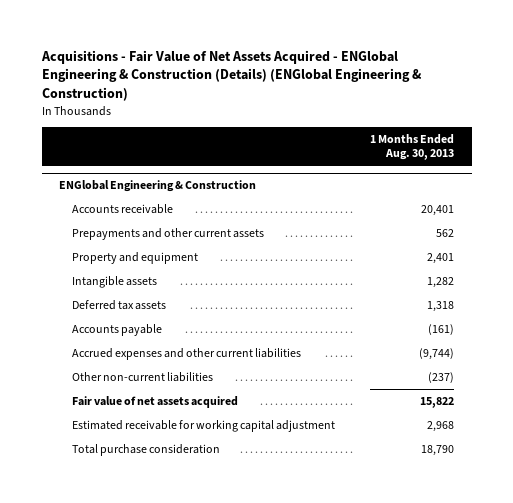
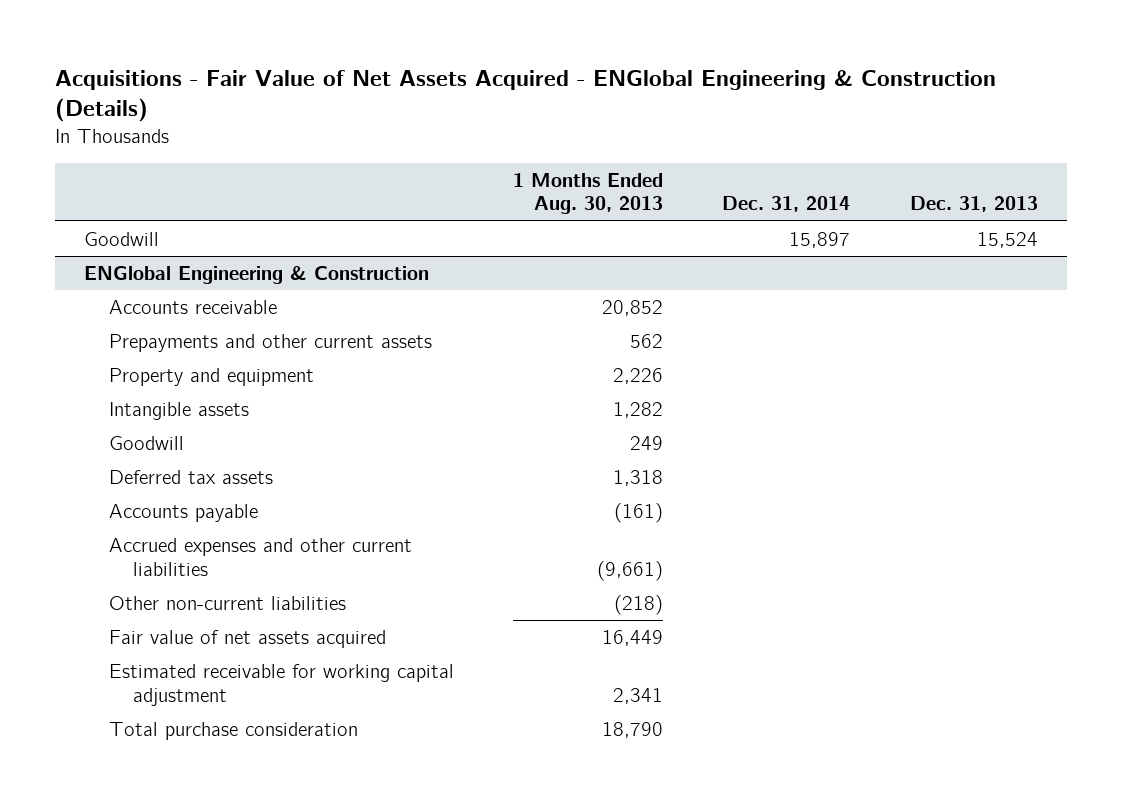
[40,49,422,102] Acquisitions - Fair Value of Net Assets Acquired - ENGlobal Engineering & Construction (Details) (ENGlobal Engineering & Construction) -> [54,69,996,123] Acquisitions - Fair Value of Net Assets Acquired - ENGlobal Engineering & Construction (Details)
none -> [722,196,851,213] Dec. 31, 2014
none -> [909,196,1038,213] Dec. 31, 2013
none -> [84,231,160,246] Goodwill
[421,204,455,216] 20,401 -> [602,299,664,316] 20,852
[427,252,455,264] 2,401 -> [613,367,664,384] 2,226
none -> [108,435,184,450] Goodwill
[419,347,455,360] (9,744) -> [597,560,664,581] (9,661)
[428,371,455,383] (237) -> [614,594,664,615] (218)
[420,396,455,408] 15,822 -> [602,629,664,646] 16,449
[427,420,455,432] 2,968 -> [613,687,664,704] 2,341

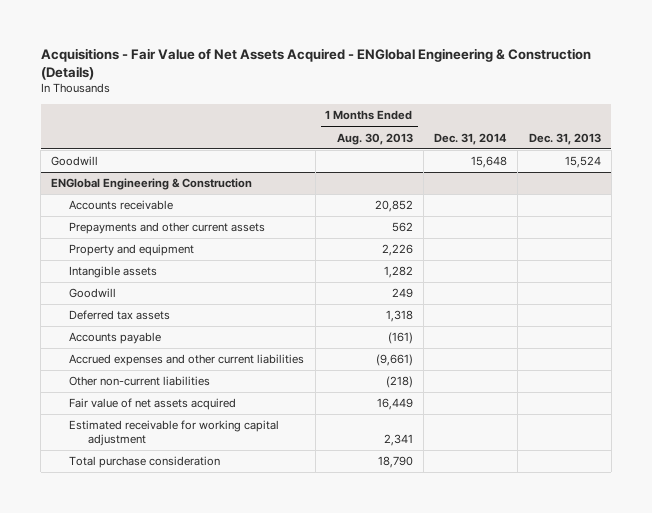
[789,231,851,248] 15,897 -> [471,156,508,169] 15,648

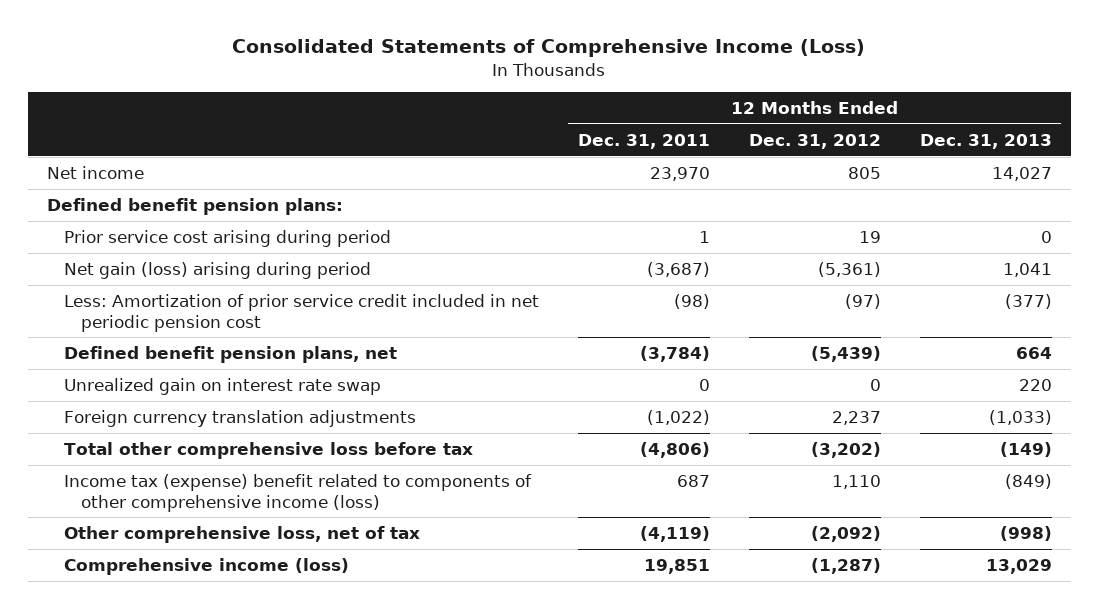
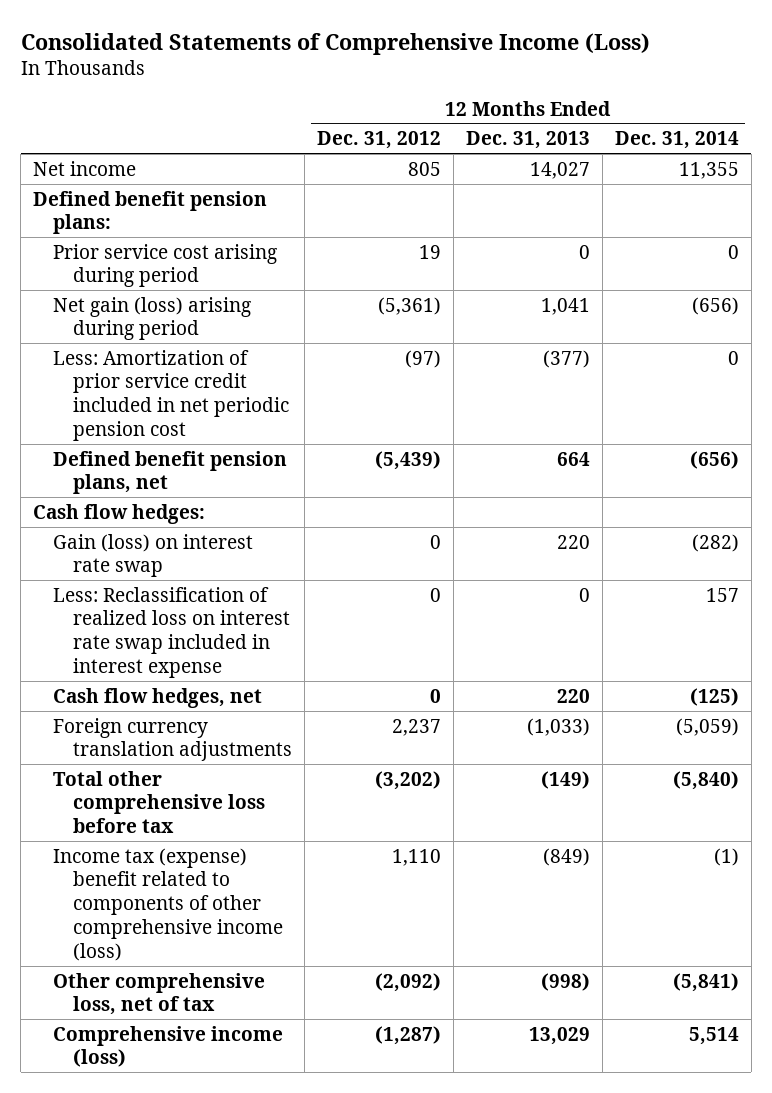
[577,133,710,149] Dec. 31, 2011 -> none
none -> [614,131,739,150] Dec. 31, 2014
none -> [33,503,206,524] Cash flow hedges:
none -> [53,533,254,578] Gain (loss) on interest rate swap
none -> [53,586,291,679] Less: Reclassification of realized loss on interest rate swap included in interest expense
[64,377,382,395] Unrealized gain on interest rate swap -> [53,687,263,708] Cash flow hedges, net

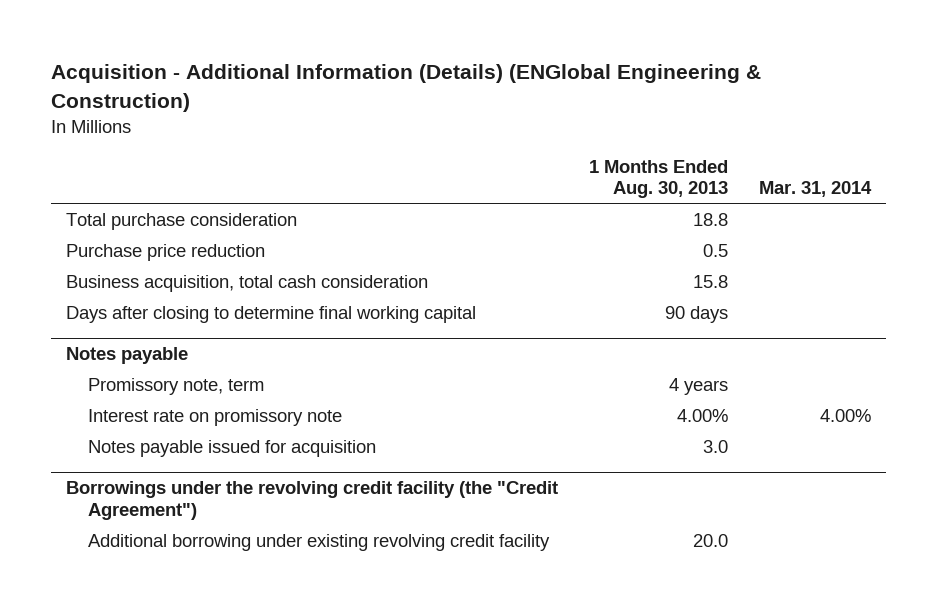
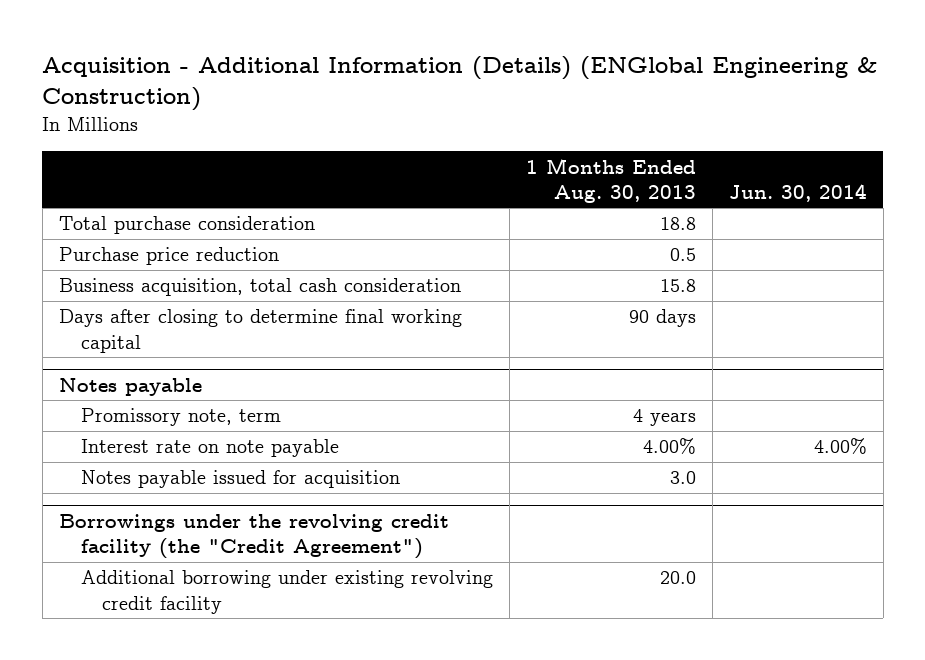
[758,181,872,198] Mar. 31, 2014 -> none
none -> [728,184,867,203] Jun. 30, 2014
[88,408,343,426] Interest rate on promissory note -> [80,439,339,458] Interest rate on note payable

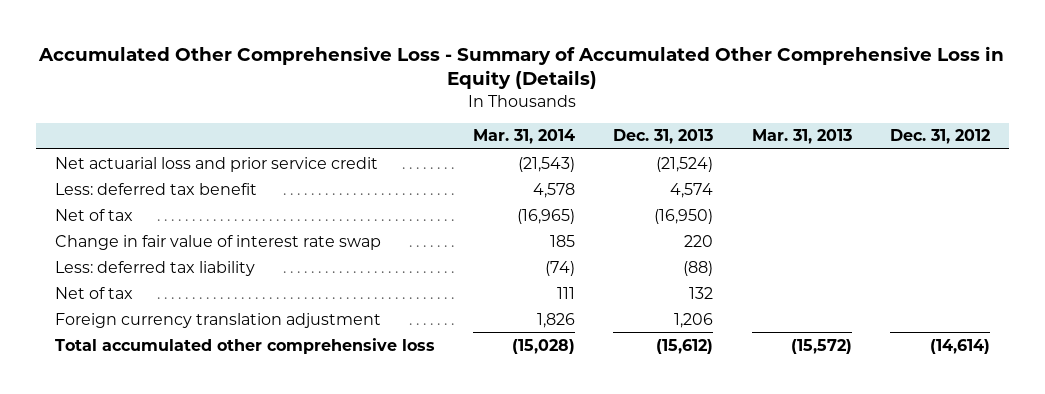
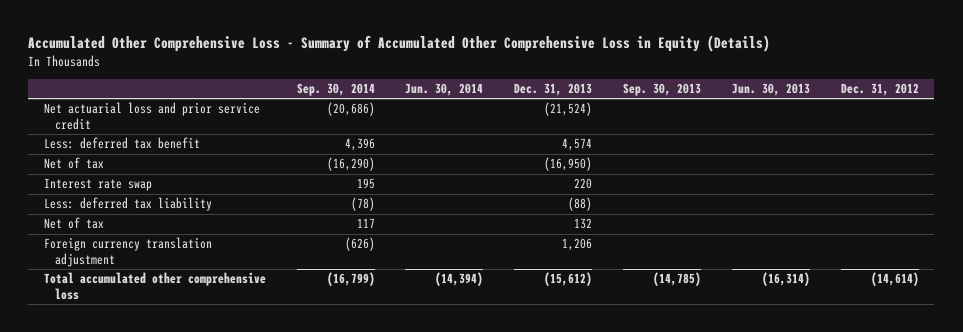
[473,129,576,145] Mar. 31, 2014 -> none
[751,129,852,145] Mar. 31, 2013 -> none
none -> [296,82,375,96] Sep. 30, 2014
none -> [405,82,484,96] Jun. 30, 2014
none -> [623,82,702,96] Sep. 30, 2013
none -> [731,82,810,96] Jun. 30, 2013
[55,234,382,250] Change in fair value of interest rate swap -> [43,178,152,192] Interest rate swap

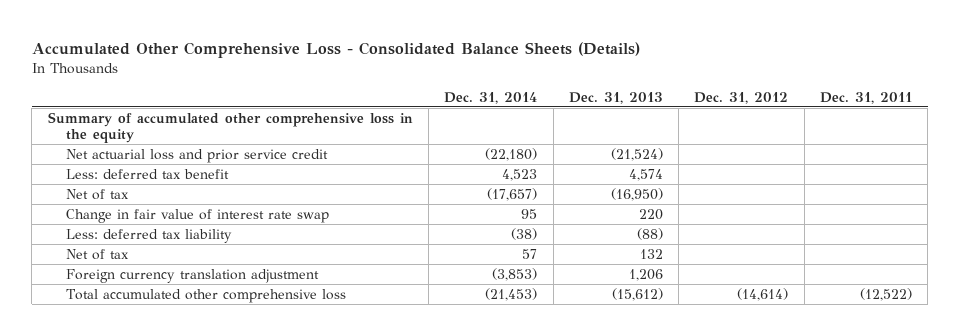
[28,35,771,53] Accumulated Other Comprehensive Loss - Summary of Accumulated Other Comprehensive Loss in Equity (Details) -> [31,41,640,58] Accumulated Other Comprehensive Loss - Consolidated Balance Sheets (Details)
[296,82,375,96] Sep. 30, 2014 -> none
[405,82,484,96] Jun. 30, 2014 -> none
[623,82,702,96] Sep. 30, 2013 -> none
[731,82,810,96] Jun. 30, 2013 -> none
none -> [444,91,538,104] Dec. 31, 2014
none -> [819,91,912,104] Dec. 31, 2011
none -> [47,111,413,144] Summary of accumulated other comprehensive loss in the equity
[43,178,152,192] Interest rate swap -> [65,208,329,223] Change in fair value of interest rate swap

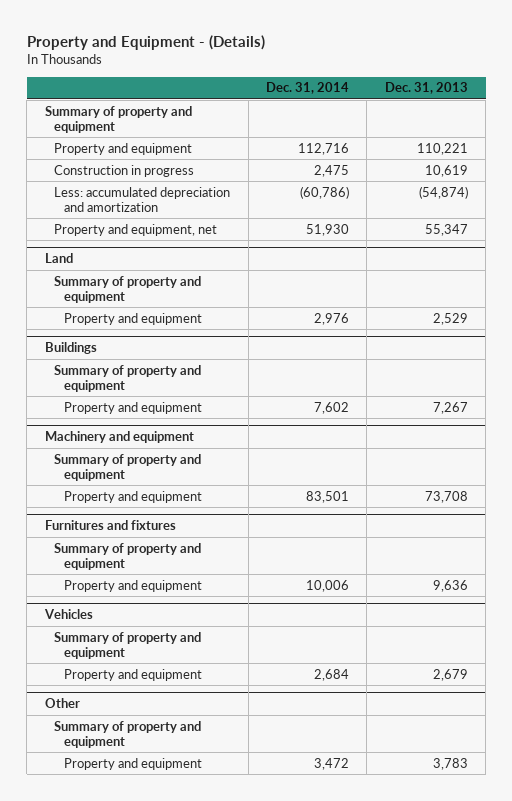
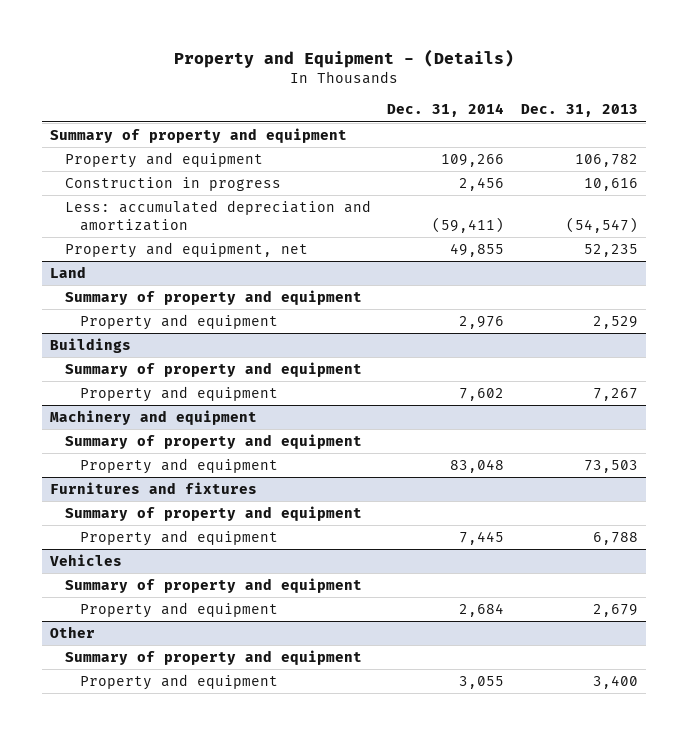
[297,142,349,155] 112,716 -> [441,154,505,168] 109,266
[416,142,468,155] 110,221 -> [574,154,638,168] 106,782
[313,164,349,177] 2,475 -> [459,177,505,192] 2,456
[424,164,468,177] 10,619 -> [583,178,638,192] 10,616
[299,185,349,199] (60,786) -> [432,216,505,233] (59,411)
[418,185,468,199] (54,874) -> [565,216,638,233] (54,547)
[305,223,349,236] 51,930 -> [450,243,505,258] 49,855
[424,223,468,236] 55,347 -> [583,244,638,258] 52,235
[305,490,349,503] 83,501 -> [450,459,505,474] 83,048
[424,490,468,503] 73,708 -> [583,460,638,474] 73,503
[305,579,349,592] 10,006 -> [459,531,505,546] 7,445
[432,579,468,592] 9,636 -> [592,532,638,546] 6,788
[313,757,349,770] 3,472 -> [459,676,505,690] 3,055
[432,757,468,770] 3,783 -> [592,675,638,690] 3,400

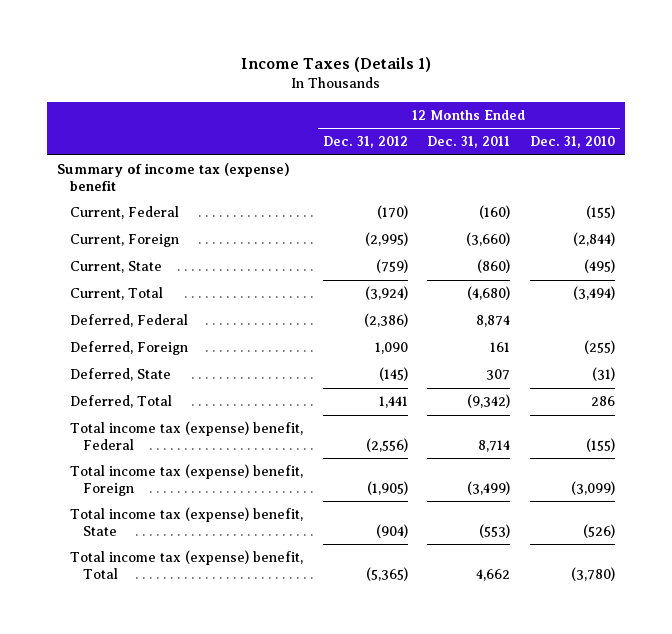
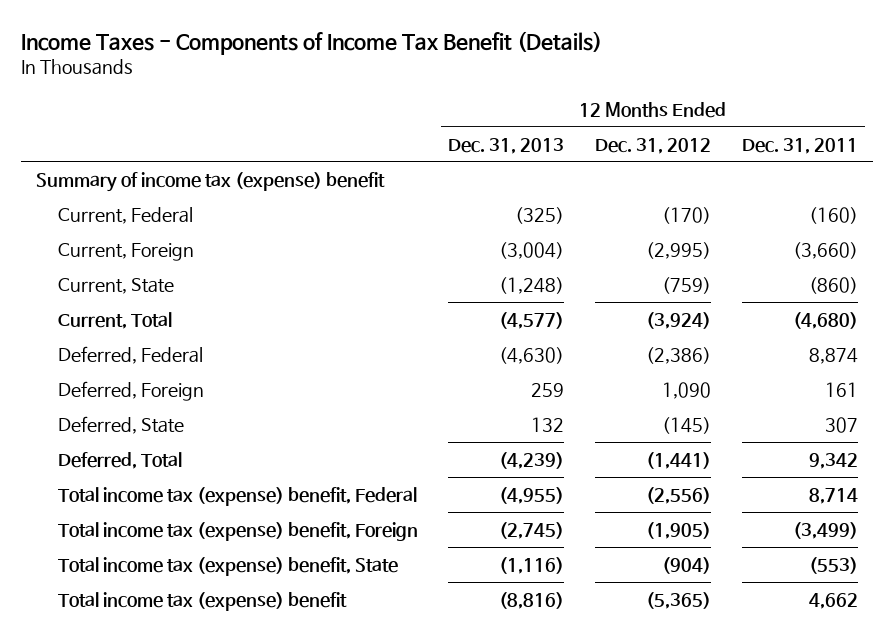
[241,56,432,72] Income Taxes (Details 1) -> [20,30,602,55] Income Taxes - Components of Income Tax Benefit (Details)
[530,136,616,149] Dec. 31, 2010 -> none
none -> [448,137,565,154] Dec. 31, 2013
[378,396,408,409] 1,441 -> [646,451,712,469] (1,441)
[467,394,511,409] (9,342) -> [808,452,858,469] 9,342
[69,550,303,579] Total income tax (expense) benefit, Total -> [57,591,347,611] Total income tax (expense) benefit

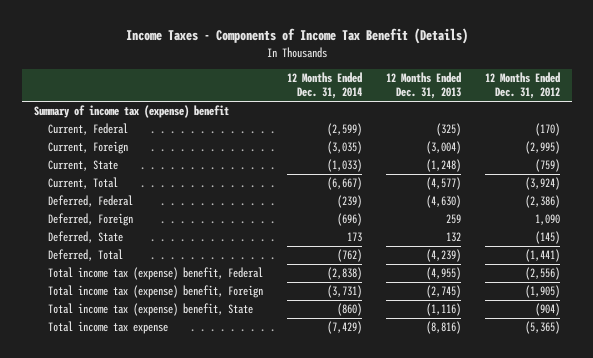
[741,137,858,154] Dec. 31, 2011 -> none
none -> [287,72,363,99] 12 Months Ended Dec. 31, 2014
[57,591,347,611] Total income tax (expense) benefit -> [48,321,169,335] Total income tax expense

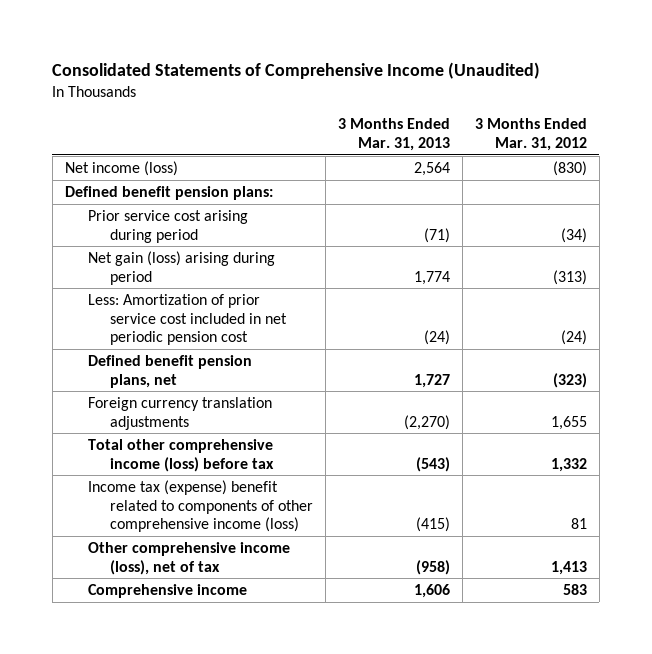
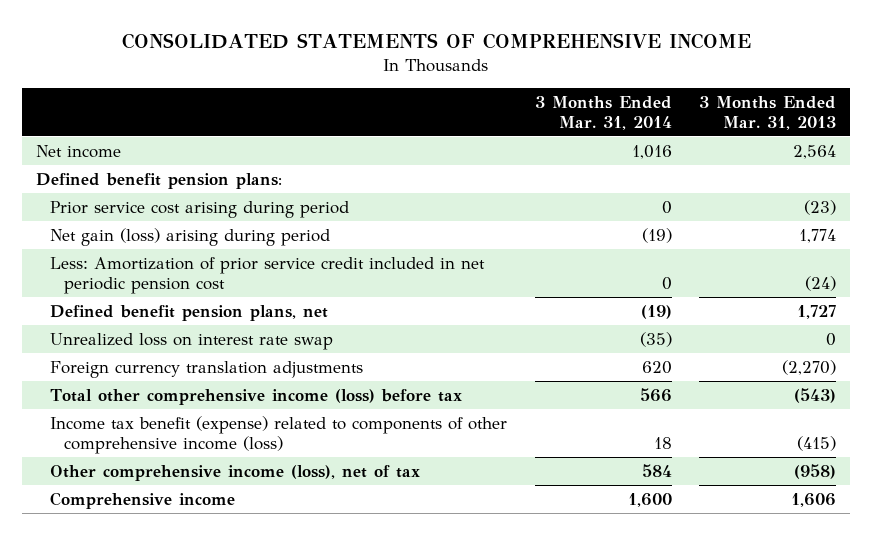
[52,62,541,80] Consolidated Statements of Comprehensive Income (Unaudited) -> [122,33,752,50] CONSOLIDATED STATEMENTS OF COMPREHENSIVE INCOME
[474,118,587,151] 3 Months Ended Mar. 31, 2012 -> none
none -> [534,95,672,130] 3 Months Ended Mar. 31, 2014
[64,160,178,176] Net income (loss) -> [36,144,122,158] Net income
[424,227,451,243] (71) -> [804,199,837,215] (23)
[87,293,288,346] Less: Amortization of prior service cost included in net periodic pension cost -> [50,256,486,294] Less: Amortization of prior service credit included in net periodic pension cost
none -> [50,332,334,350] Unrealized loss on interest rate swap
[87,479,314,533] Income tax (expense) benefit related to components of other comprehensive income (loss) -> [50,415,508,454] Income tax benefit (expense) related to components of other comprehensive income (loss)

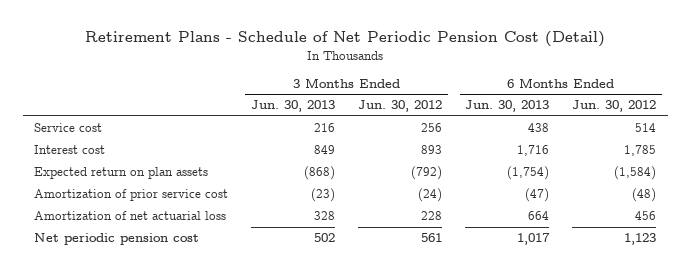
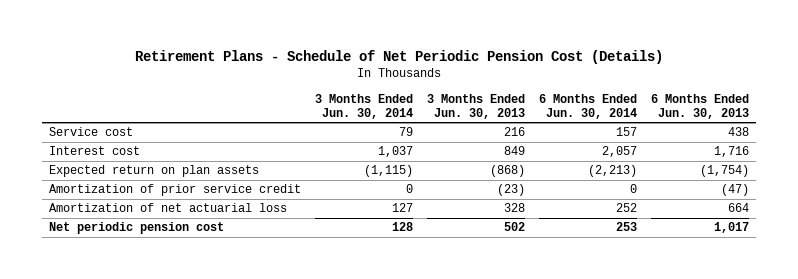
[85,31,606,48] Retirement Plans - Schedule of Net Periodic Pension Cost (Detail) -> [134,49,663,64] Retirement Plans - Schedule of Net Periodic Pension Cost (Details)
[358,100,443,113] Jun. 30, 2012 -> none
[572,100,657,113] Jun. 30, 2012 -> none
none -> [314,93,413,119] 3 Months Ended Jun. 30, 2014
none -> [538,93,637,119] 6 Months Ended Jun. 30, 2014
[34,189,229,202] Amortization of prior service cost -> [48,184,301,197] Amortization of prior service credit

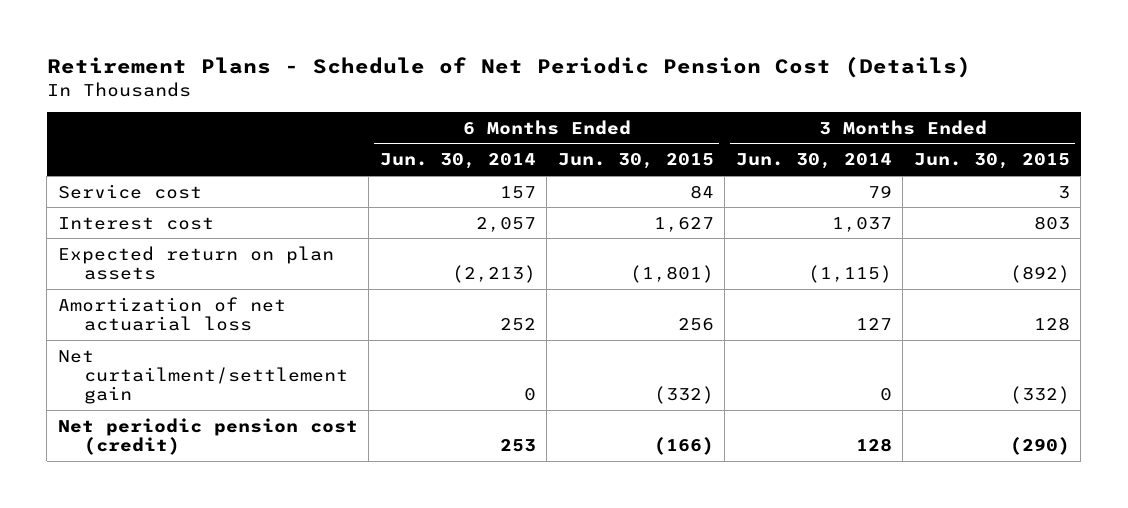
[426,93,525,119] 3 Months Ended Jun. 30, 2013 -> none
[650,93,749,119] 6 Months Ended Jun. 30, 2013 -> none
none -> [557,153,714,170] Jun. 30, 2015
none -> [913,153,1070,170] Jun. 30, 2015
[48,184,301,197] Amortization of prior service credit -> none
none -> [57,349,349,405] Net curtailment/settlement gain
[48,222,224,235] Net periodic pension cost -> [57,417,358,455] Net periodic pension cost (credit)

